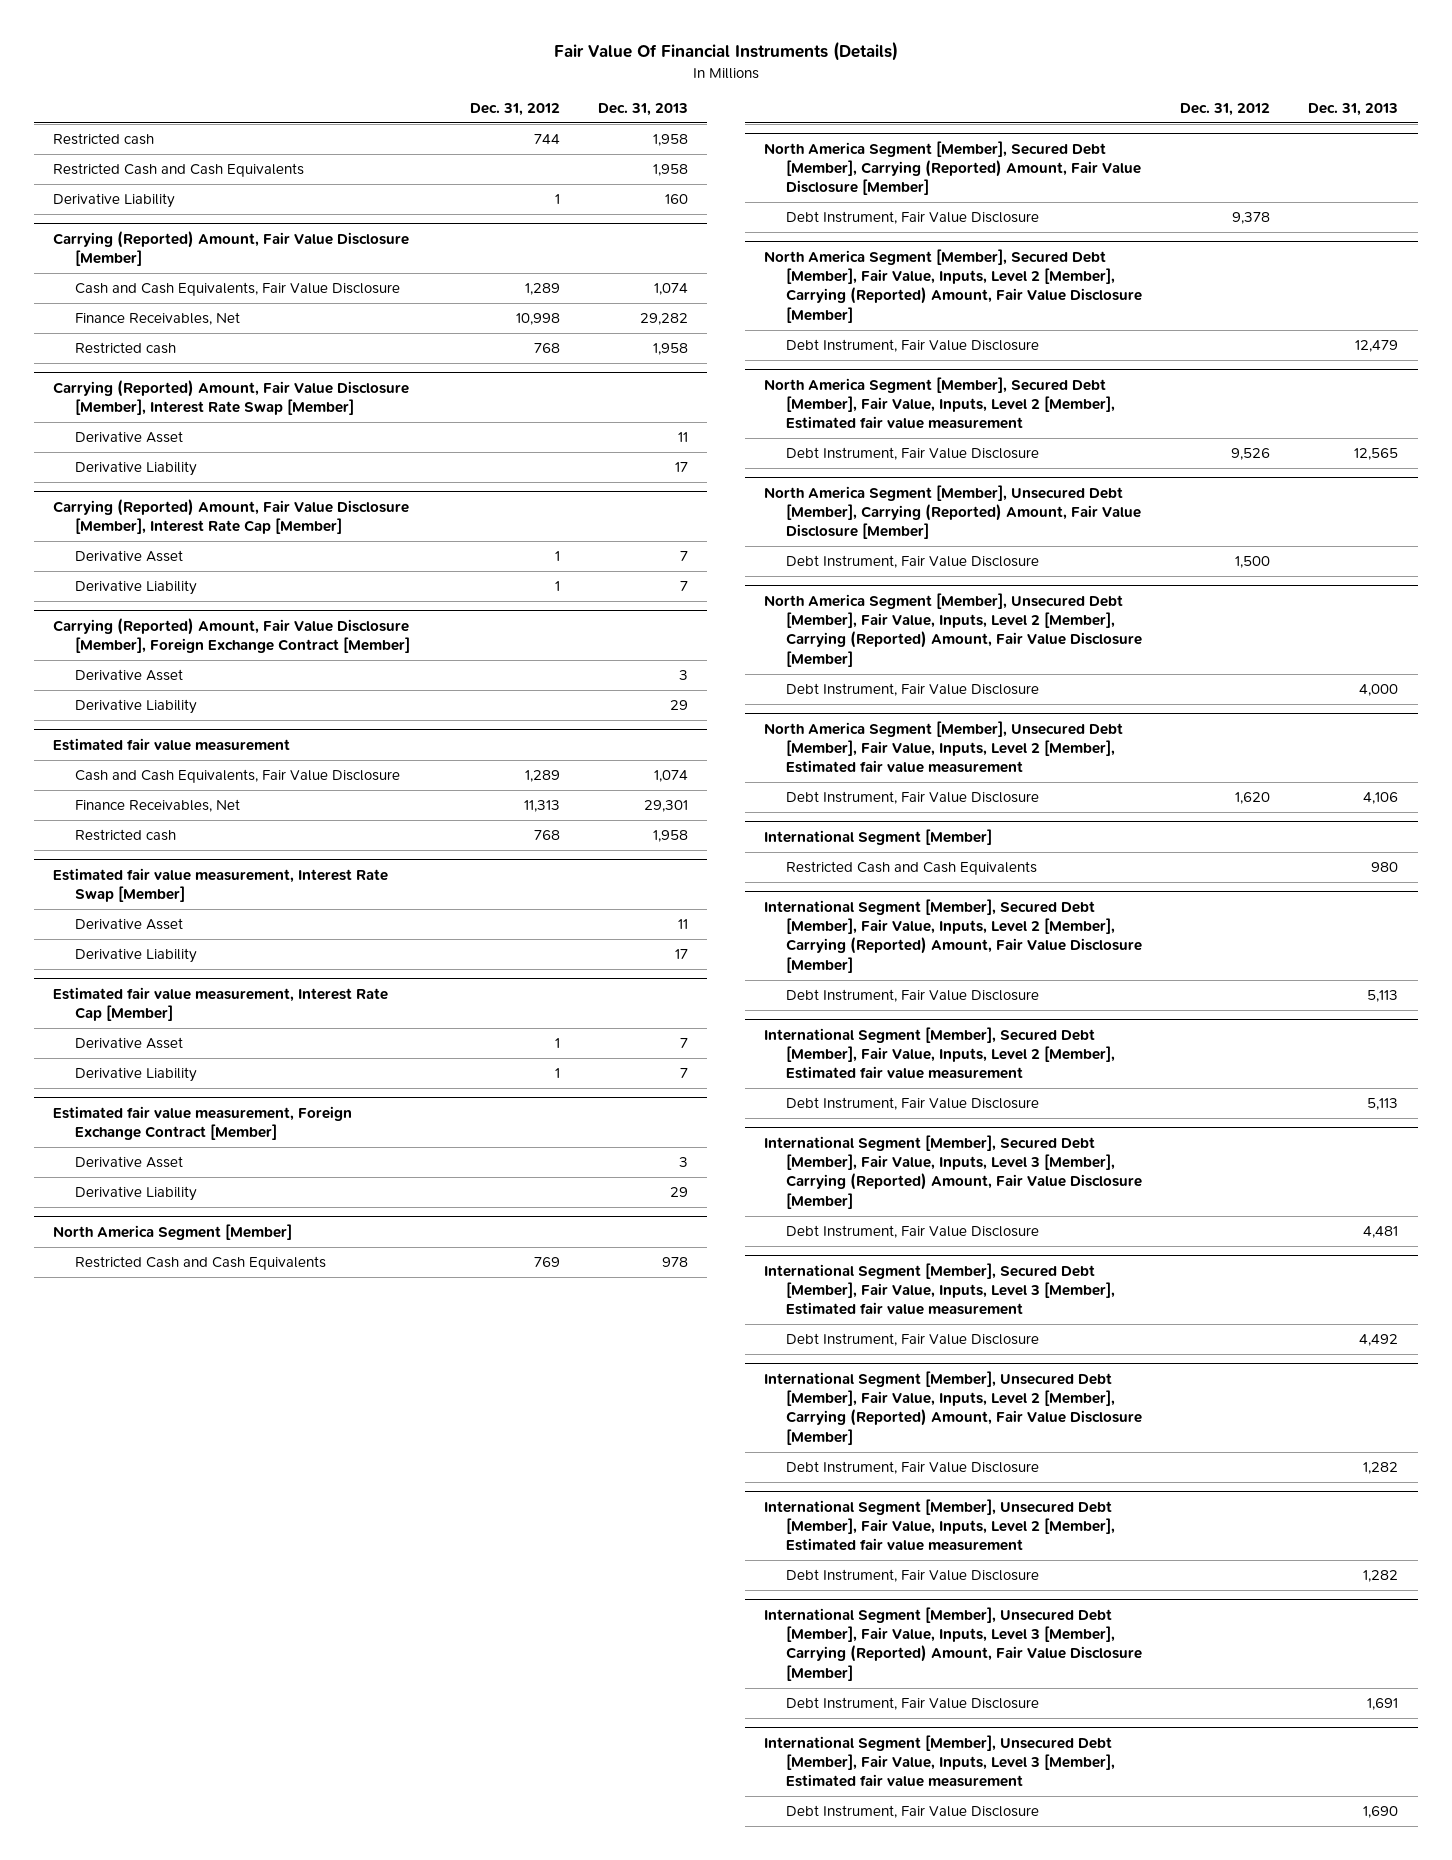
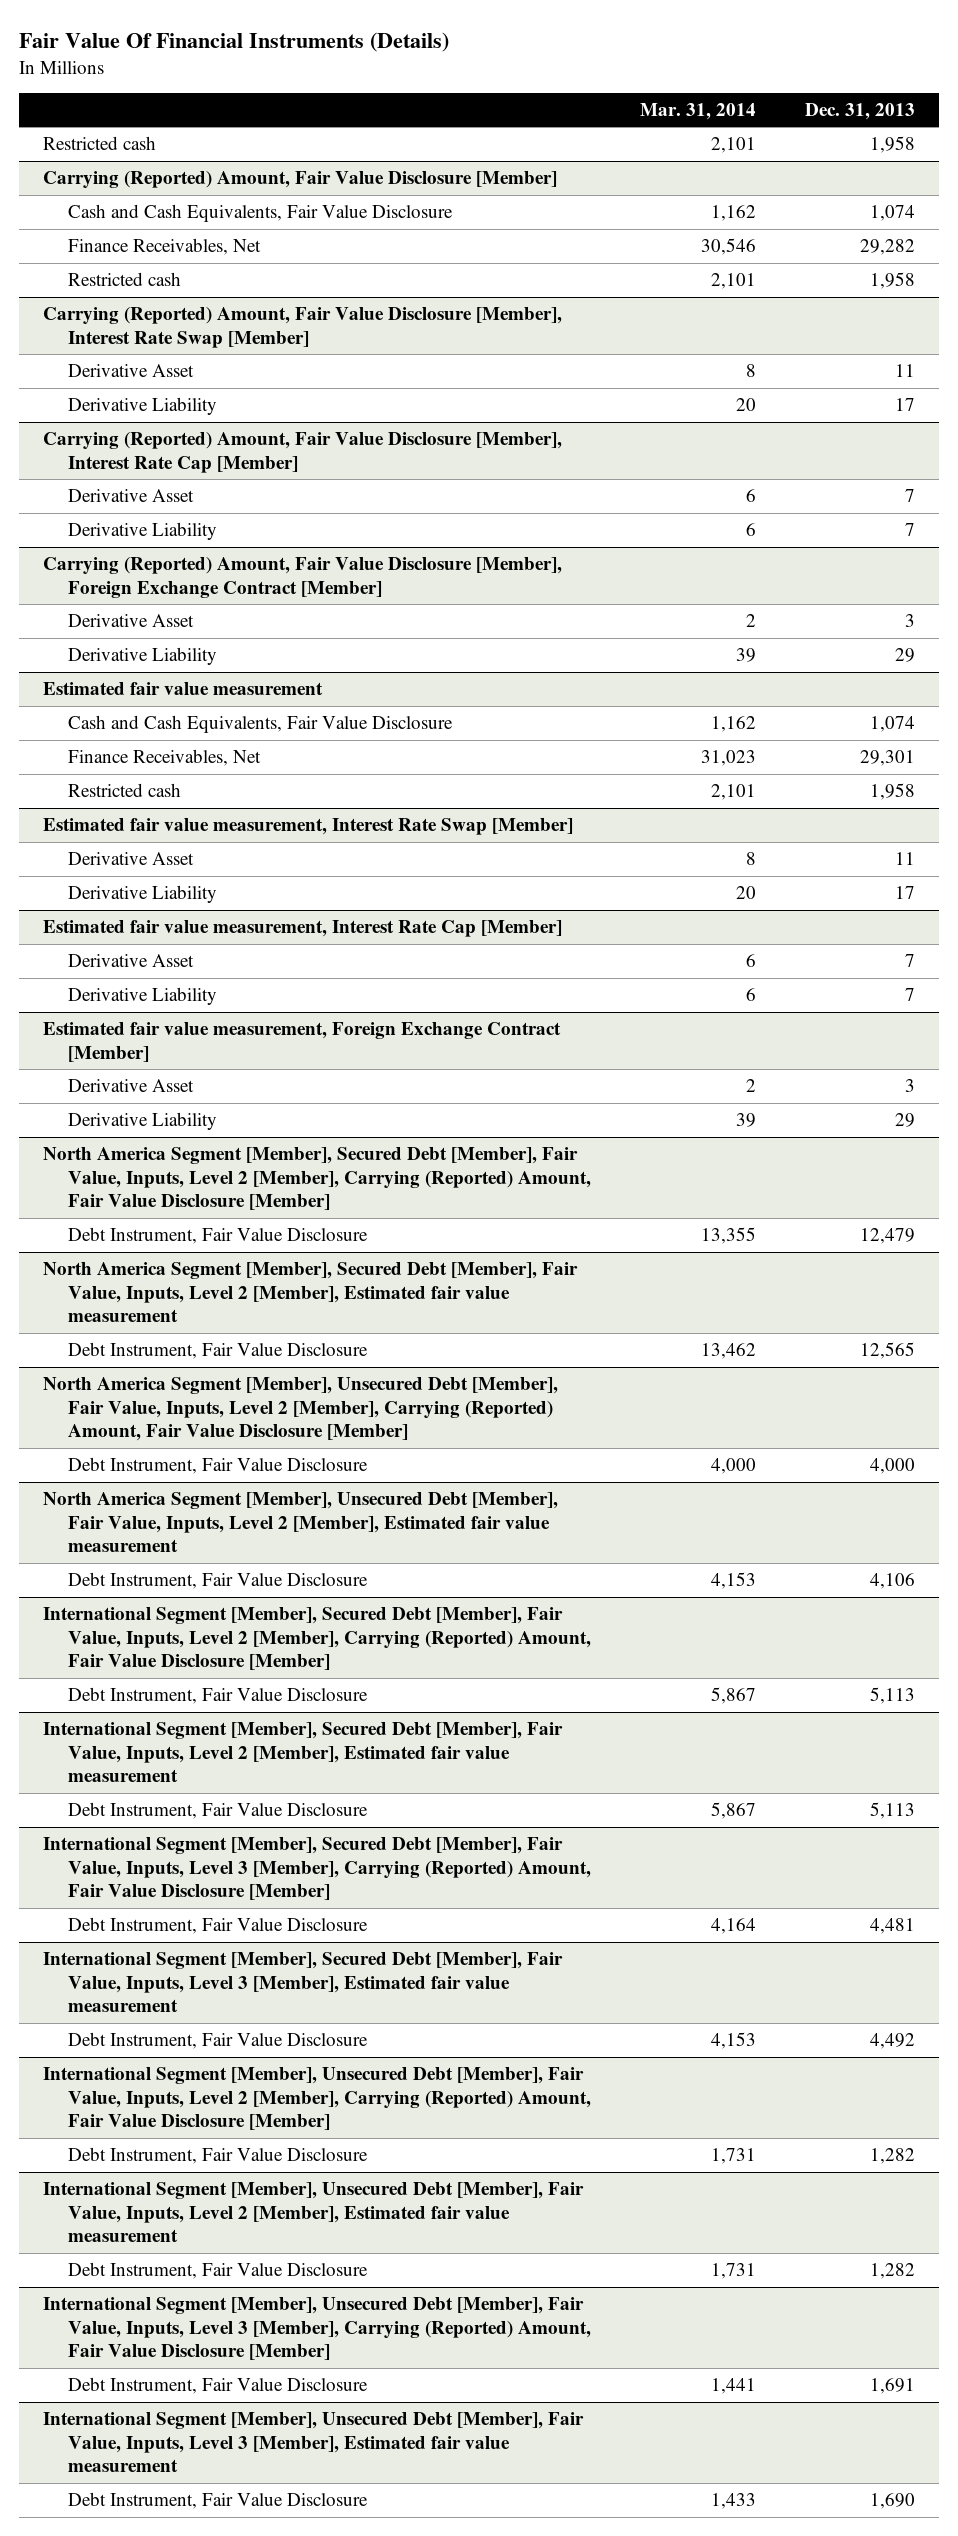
[469,102,560,116] Dec. 31, 2012 -> none
none -> [639,102,756,120] Mar. 31, 2014
[53,163,305,178] Restricted Cash and Cash Equivalents -> none
[53,193,176,209] Derivative Liability -> none
[53,1223,293,1240] North America Segment [Member] -> none
[75,1256,327,1271] Restricted Cash and Cash Equivalents -> none
[763,140,1141,196] North America Segment [Member], Secured Debt [Member], Carrying (Reported) Amount, Fair Value Disclosure [Member] -> none
[785,211,1039,225] Debt Instrument, Fair Value Disclosure -> none
[763,484,1141,540] North America Segment [Member], Unsecured Debt [Member], Carrying (Reported) Amount, Fair Value Disclosure [Member] -> none
[785,555,1039,569] Debt Instrument, Fair Value Disclosure -> none
[763,828,992,845] International Segment [Member] -> none
[785,861,1037,876] Restricted Cash and Cash Equivalents -> none

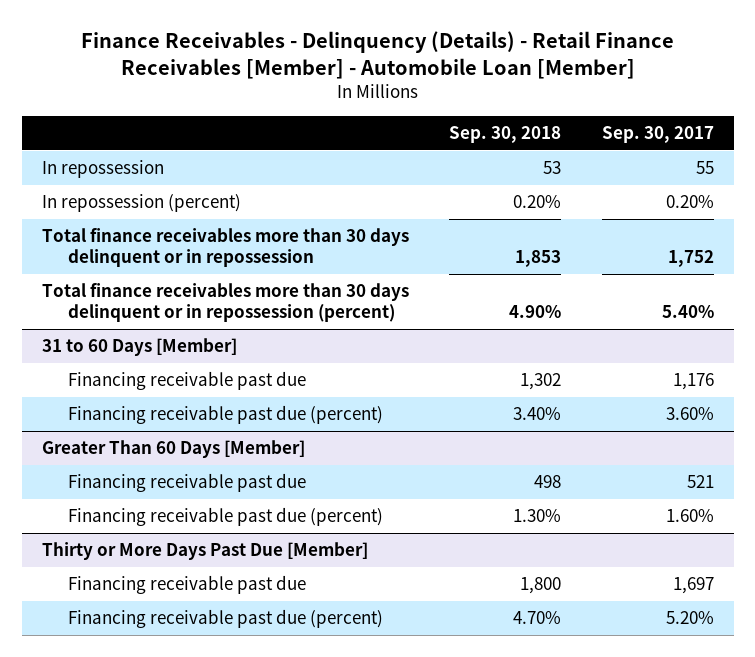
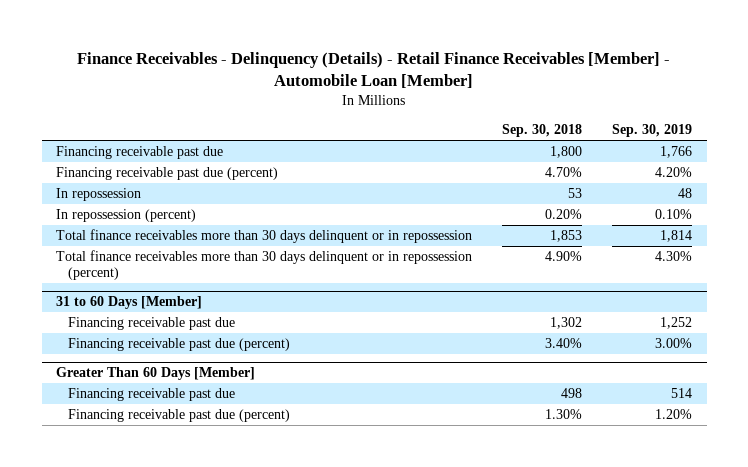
[601,125,714,143] Sep. 30, 2017 -> none
none -> [611,124,692,138] Sep. 30, 2019
none -> [56,146,224,160] Financing receivable past due
none -> [56,167,279,181] Financing receivable past due (percent)
[41,542,368,561] Thirty or More Days Past Due [Member] -> none
[68,575,307,595] Financing receivable past due -> none
[68,609,384,629] Financing receivable past due (percent) -> none

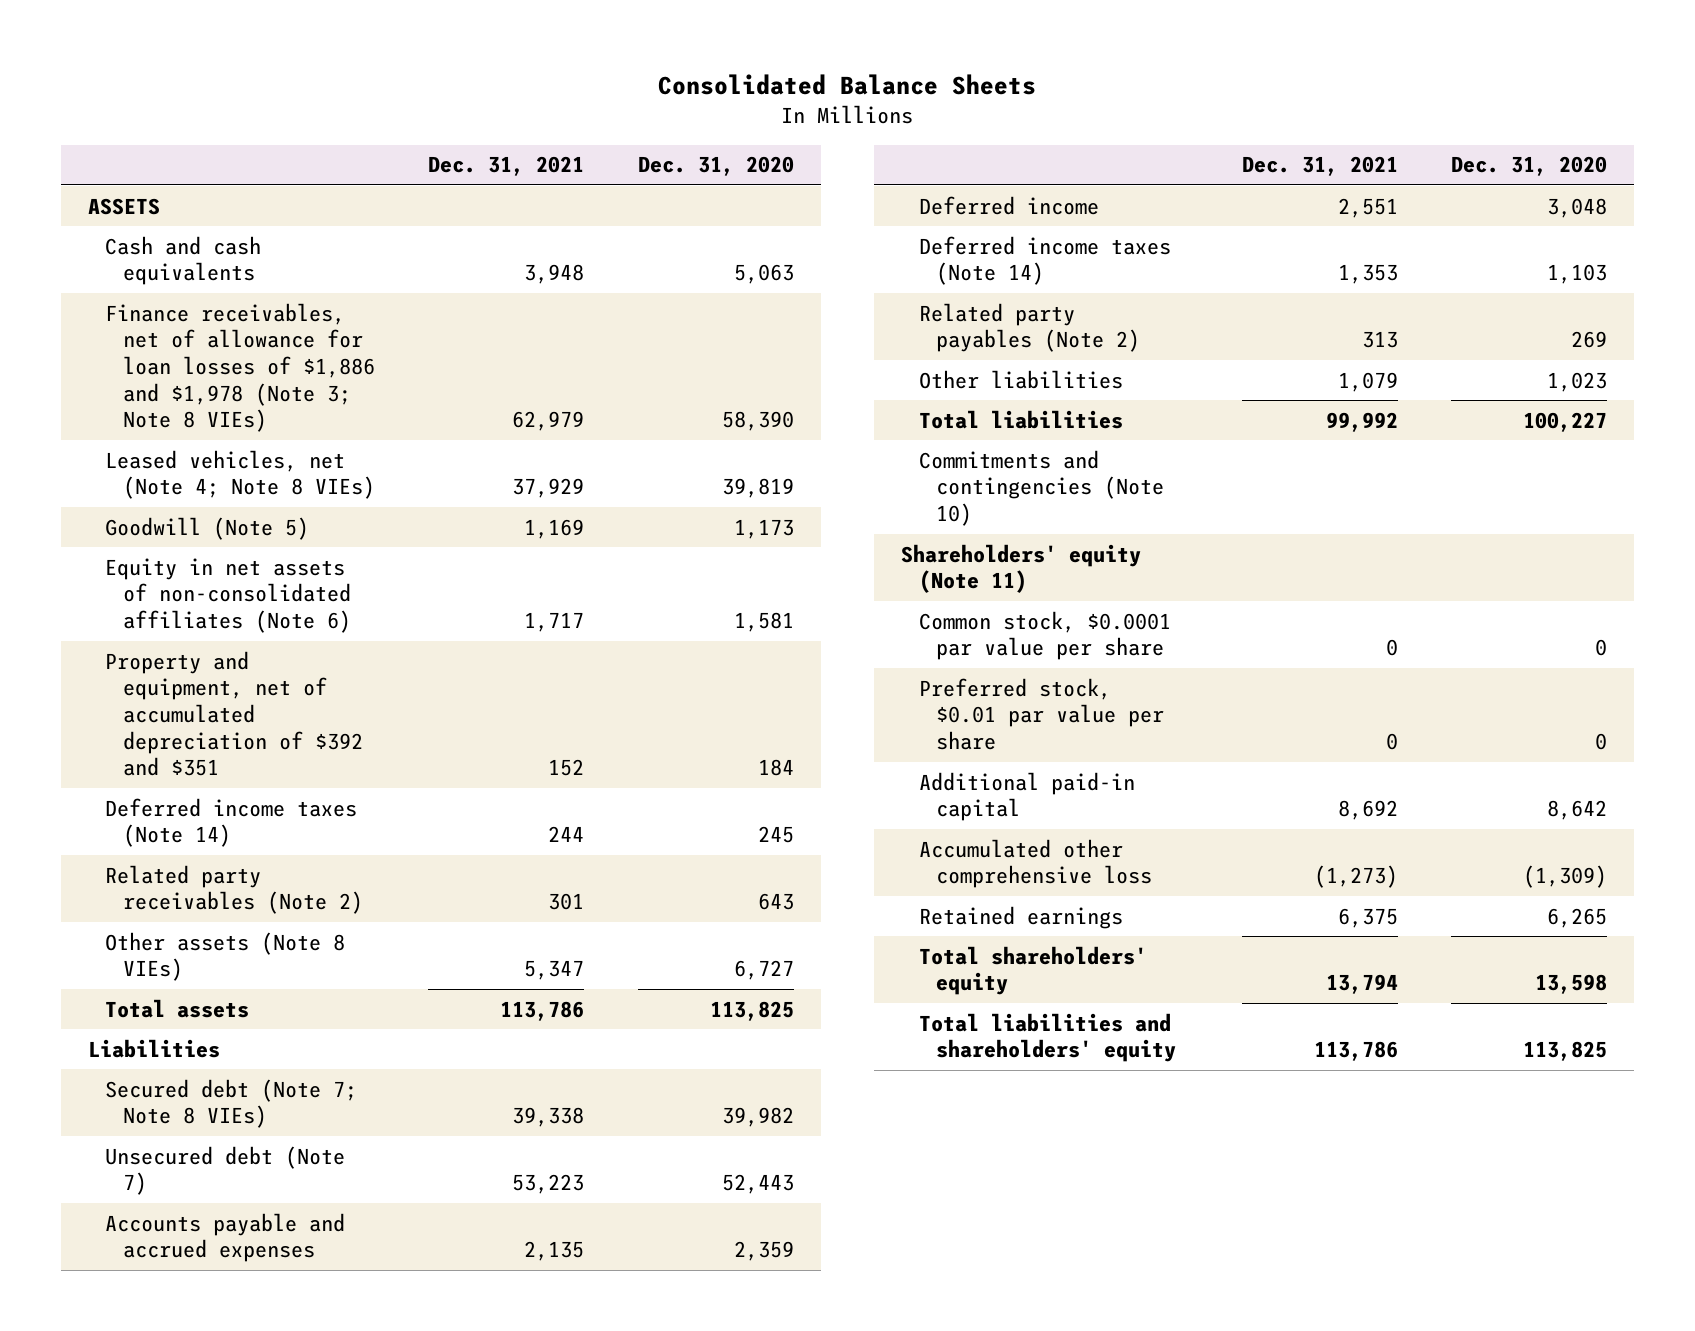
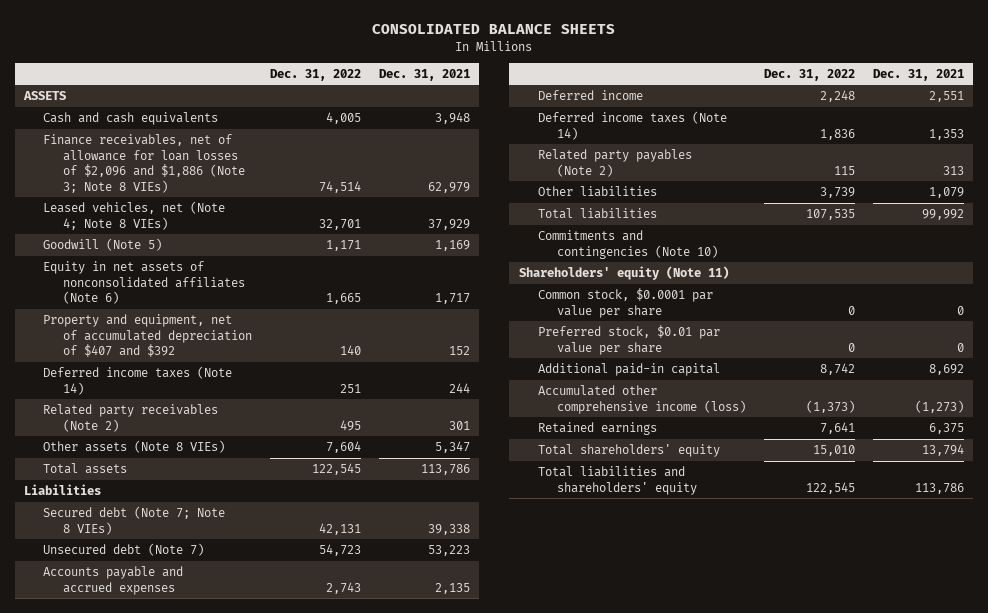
[658,74,1037,96] Consolidated Balance Sheets -> [372,24,616,35] CONSOLIDATED BALANCE SHEETS
[637,156,794,177] Dec. 31, 2020 -> none
none -> [269,68,361,81] Dec. 31, 2022
[105,302,376,433] Finance receivables, net of allowance for loan losses of $1,886 and $1,978 (Note 3; Note 8 VIEs) -> [43,134,245,193] Finance receivables, net of allowance for loan losses of $2,096 and $1,886 (Note 3; Note 8 VIEs)
[105,557,352,634] Equity in net assets of non-consolidated affiliates (Note 6) -> [43,261,245,305] Equity in net assets of nonconsolidated affiliates (Note 6)
[105,650,364,777] Property and equipment, net of accumulated depreciation of $392 and $351 -> [43,314,252,358] Property and equipment, net of accumulated depreciation of $407 and $392
[918,838,1153,889] Accumulated other comprehensive loss -> [537,385,746,414] Accumulated other comprehensive income (loss)

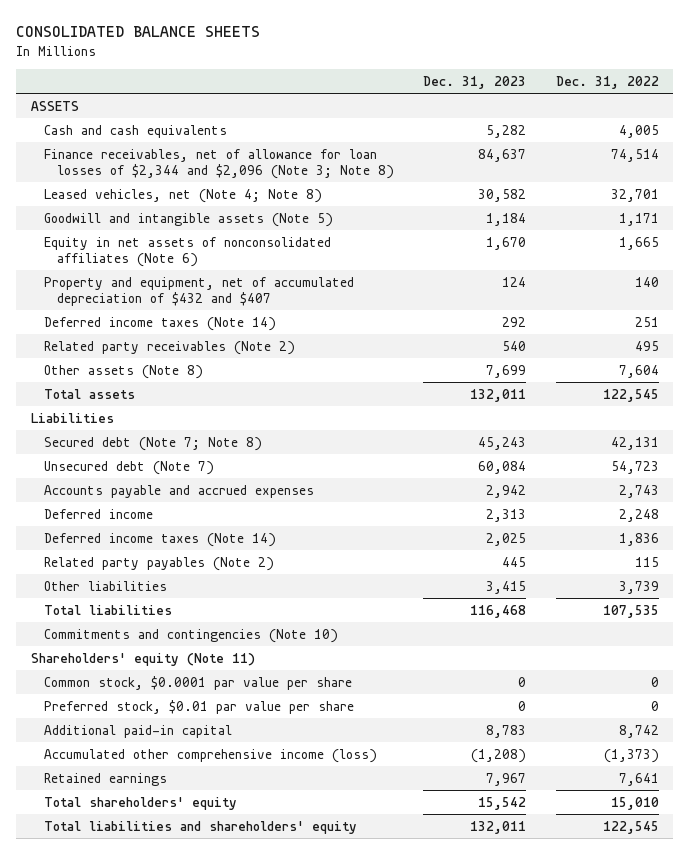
[378,68,470,81] Dec. 31, 2021 -> none
none -> [423,76,527,90] Dec. 31, 2023
[43,134,245,193] Finance receivables, net of allowance for loan losses of $2,096 and $1,886 (Note 3; Note 8 VIEs) -> [43,148,395,179] Finance receivables, net of allowance for loan losses of $2,344 and $2,096 (Note 3; Note 8)
[43,201,226,230] Leased vehicles, net (Note 4; Note 8 VIEs) -> [43,188,322,203] Leased vehicles, net (Note 4; Note 8)
[43,238,163,252] Goodwill (Note 5) -> [43,212,333,227] Goodwill and intangible assets (Note 5)
[43,314,252,358] Property and equipment, net of accumulated depreciation of $407 and $392 -> [43,276,354,306] Property and equipment, net of accumulated depreciation of $432 and $407
[43,440,226,454] Other assets (Note 8 VIEs) -> [43,364,203,379] Other assets (Note 8)
[43,506,226,535] Secured debt (Note 7; Note 8 VIEs) -> [43,436,262,451] Secured debt (Note 7; Note 8)

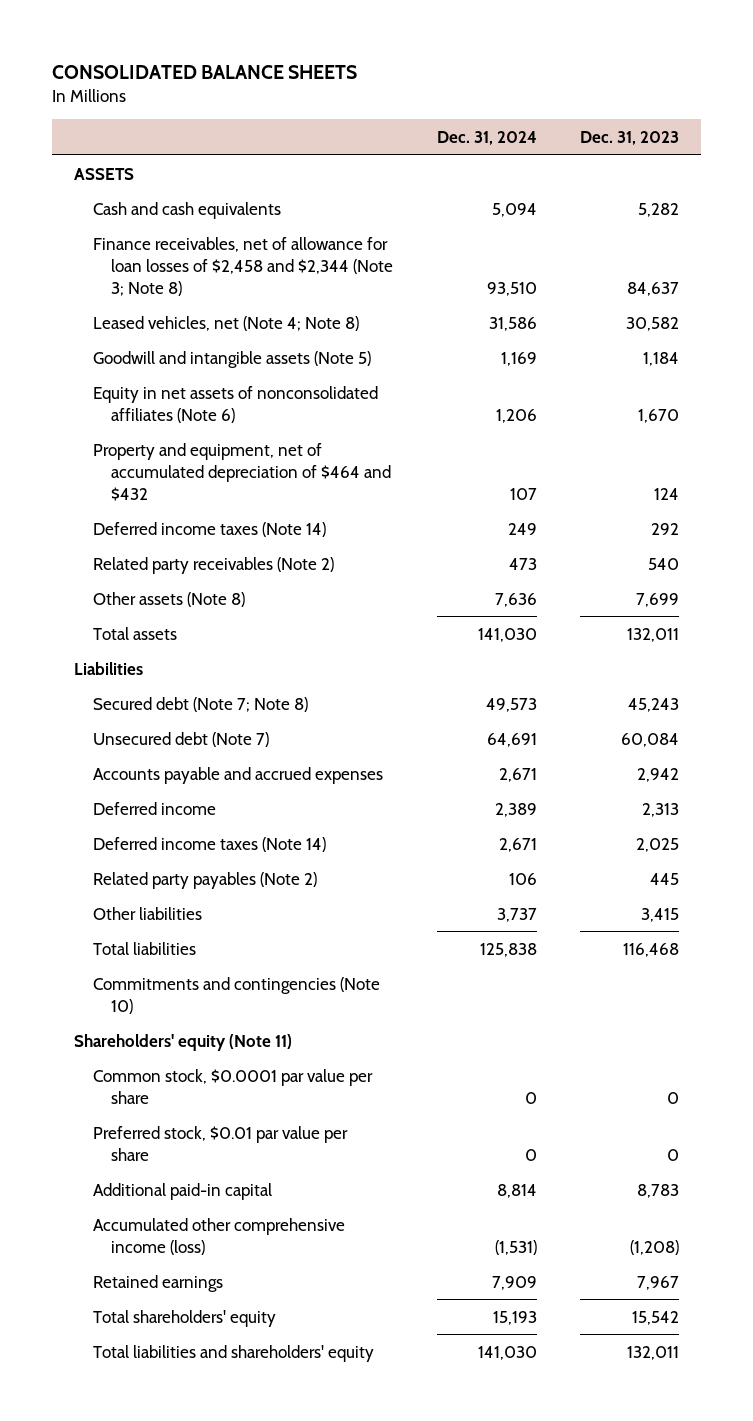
[555,76,659,90] Dec. 31, 2022 -> none
none -> [436,130,537,145] Dec. 31, 2024
[43,148,395,179] Finance receivables, net of allowance for loan losses of $2,344 and $2,096 (Note 3; Note 8) -> [92,236,394,296] Finance receivables, net of allowance for loan losses of $2,458 and $2,344 (Note 3; Note 8)
[43,276,354,306] Property and equipment, net of accumulated depreciation of $432 and $407 -> [92,442,392,501] Property and equipment, net of accumulated depreciation of $464 and $432

